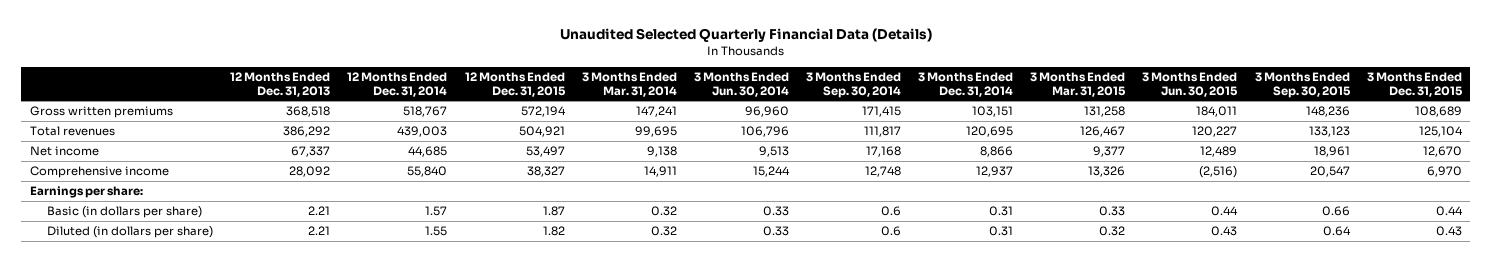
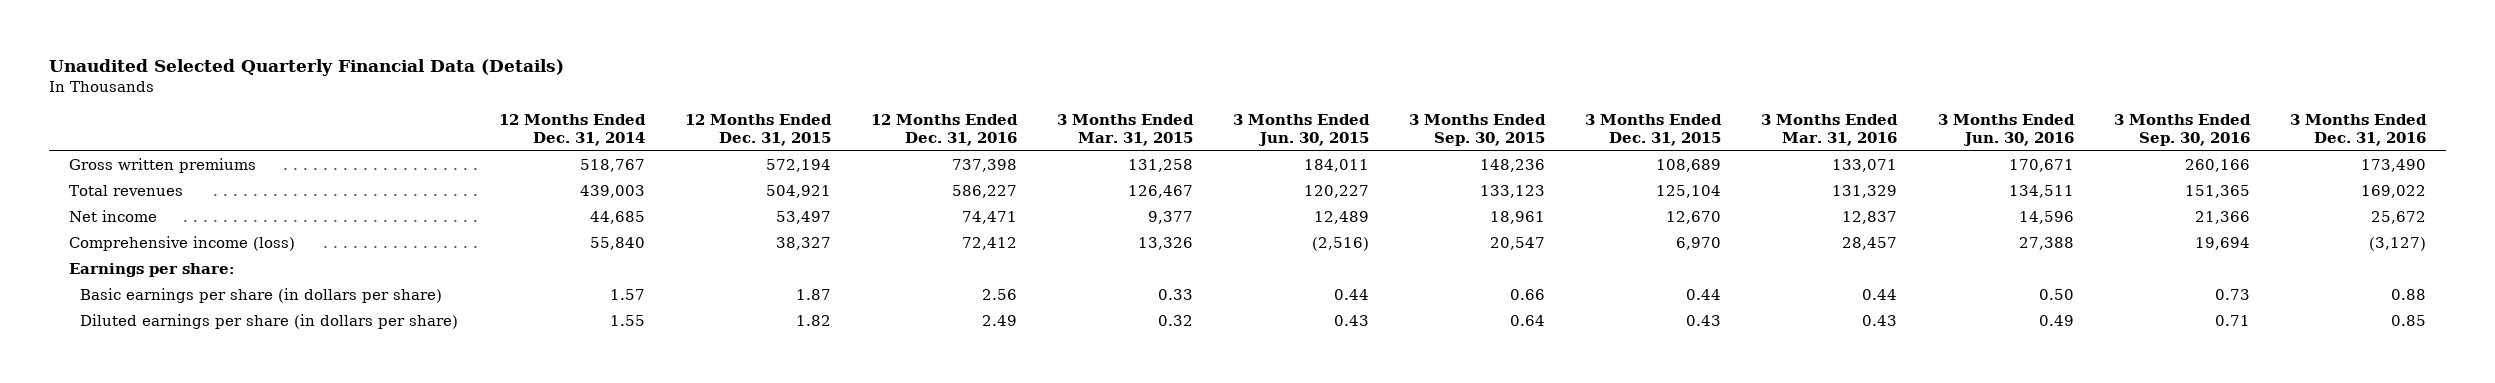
[230,71,331,97] 12 Months Ended Dec. 31, 2013 -> none
[581,71,677,97] 3 Months Ended Mar. 31, 2014 -> none
[693,71,789,97] 3 Months Ended Jun. 30, 2014 -> none
[806,71,902,98] 3 Months Ended Sep. 30, 2014 -> none
[918,71,1014,97] 3 Months Ended Dec. 31, 2014 -> none
none -> [870,114,1018,147] 12 Months Ended Dec. 31, 2016
none -> [1761,114,1899,147] 3 Months Ended Mar. 31, 2016
none -> [1937,114,2075,147] 3 Months Ended Jun. 30, 2016
none -> [2113,114,2251,147] 3 Months Ended Sep. 30, 2016
none -> [2289,114,2427,147] 3 Months Ended Dec. 31, 2016
[29,166,169,179] Comprehensive income -> [69,236,296,252] Comprehensive income (loss)
[47,206,203,219] Basic (in dollars per share) -> [80,288,443,304] Basic earnings per share (in dollars per share)
[47,226,214,239] Diluted (in dollars per share) -> [80,314,459,330] Diluted earnings per share (in dollars per share)

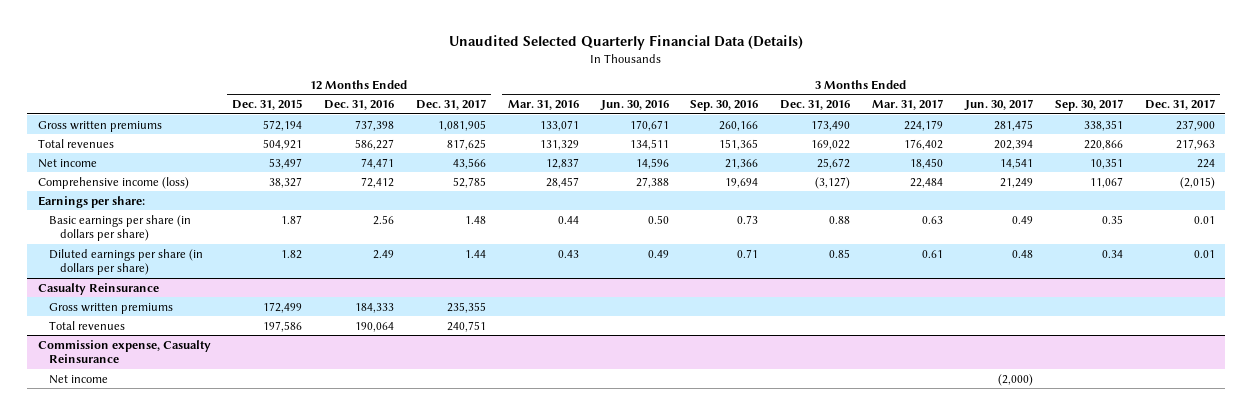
[498,114,646,147] 12 Months Ended Dec. 31, 2014 -> none
[1056,114,1194,147] 3 Months Ended Mar. 31, 2015 -> none
[1233,114,1371,147] 3 Months Ended Jun. 30, 2015 -> none
[1409,114,1547,147] 3 Months Ended Sep. 30, 2015 -> none
[1585,114,1723,147] 3 Months Ended Dec. 31, 2015 -> none
none -> [416,99,487,111] Dec. 31, 2017
none -> [872,99,944,111] Mar. 31, 2017
none -> [963,99,1033,112] Jun. 30, 2017
none -> [1054,99,1123,112] Sep. 30, 2017
none -> [1144,99,1215,111] Dec. 31, 2017
none -> [37,282,159,295] Casualty Reinsurance
none -> [48,302,173,314] Gross written premiums
none -> [48,320,125,330] Total revenues
none -> [37,339,211,364] Commission expense, Casualty Reinsurance
none -> [48,374,108,384] Net income

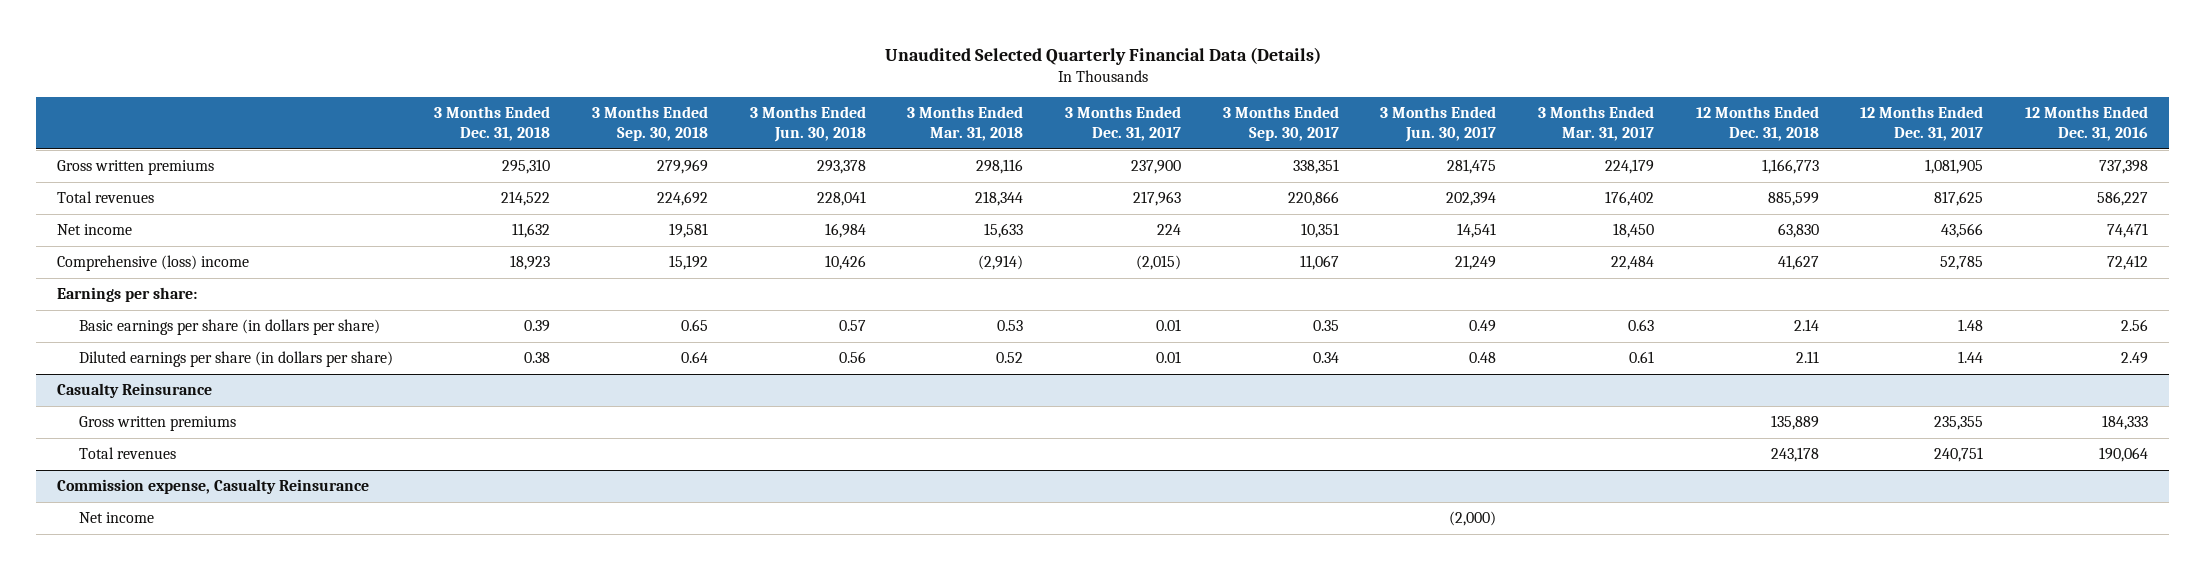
[232,99,303,111] Dec. 31, 2015 -> none
[507,100,579,111] Mar. 31, 2016 -> none
[599,100,669,112] Jun. 30, 2016 -> none
[690,100,759,112] Sep. 30, 2016 -> none
[780,100,851,111] Dec. 31, 2016 -> none
none -> [434,106,551,142] 3 Months Ended Dec. 31, 2018
none -> [592,106,709,142] 3 Months Ended Sep. 30, 2018
none -> [749,106,866,143] 3 Months Ended Jun. 30, 2018
none -> [907,106,1024,142] 3 Months Ended Mar. 31, 2018
none -> [1695,106,1819,142] 12 Months Ended Dec. 31, 2018
[37,176,189,189] Comprehensive income (loss) -> [57,255,250,272] Comprehensive (loss) income

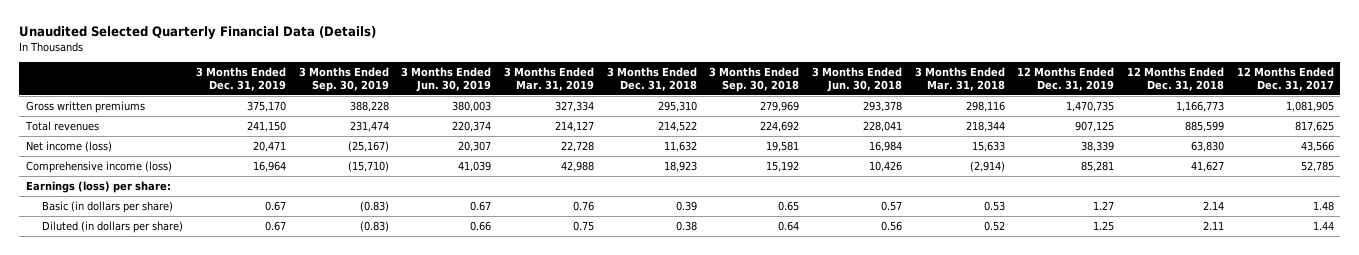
[1065,106,1182,142] 3 Months Ended Dec. 31, 2017 -> none
[1222,106,1339,142] 3 Months Ended Sep. 30, 2017 -> none
[1380,106,1497,143] 3 Months Ended Jun. 30, 2017 -> none
[1538,106,1655,142] 3 Months Ended Mar. 31, 2017 -> none
[2025,106,2149,142] 12 Months Ended Dec. 31, 2016 -> none
none -> [195,66,286,91] 3 Months Ended Dec. 31, 2019
none -> [298,66,389,92] 3 Months Ended Sep. 30, 2019
none -> [401,66,492,92] 3 Months Ended Jun. 30, 2019
none -> [503,66,594,91] 3 Months Ended Mar. 31, 2019
none -> [1017,66,1115,91] 12 Months Ended Dec. 31, 2019
[57,383,213,399] Casualty Reinsurance -> none
[78,416,236,432] Gross written premiums -> none
[78,447,176,460] Total revenues -> none
[57,479,370,495] Commission expense, Casualty Reinsurance -> none
[78,512,154,524] Net income -> none
[57,224,133,236] Net income -> [25,140,112,152] Net income (loss)
[57,255,250,272] Comprehensive (loss) income -> [25,160,172,173] Comprehensive income (loss)
[57,287,198,303] Earnings per share: -> [25,180,171,193] Earnings (loss) per share:
[78,319,380,336] Basic earnings per share (in dollars per share) -> [42,200,174,213] Basic (in dollars per share)
[78,351,393,368] Diluted earnings per share (in dollars per share) -> [42,220,184,233] Diluted (in dollars per share)

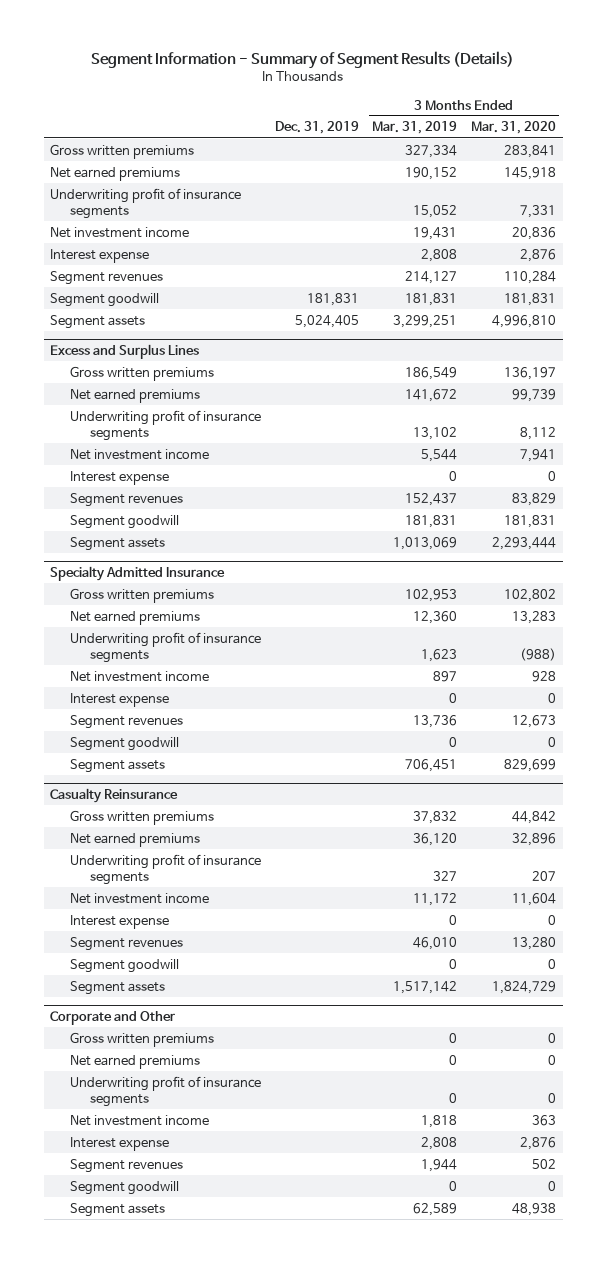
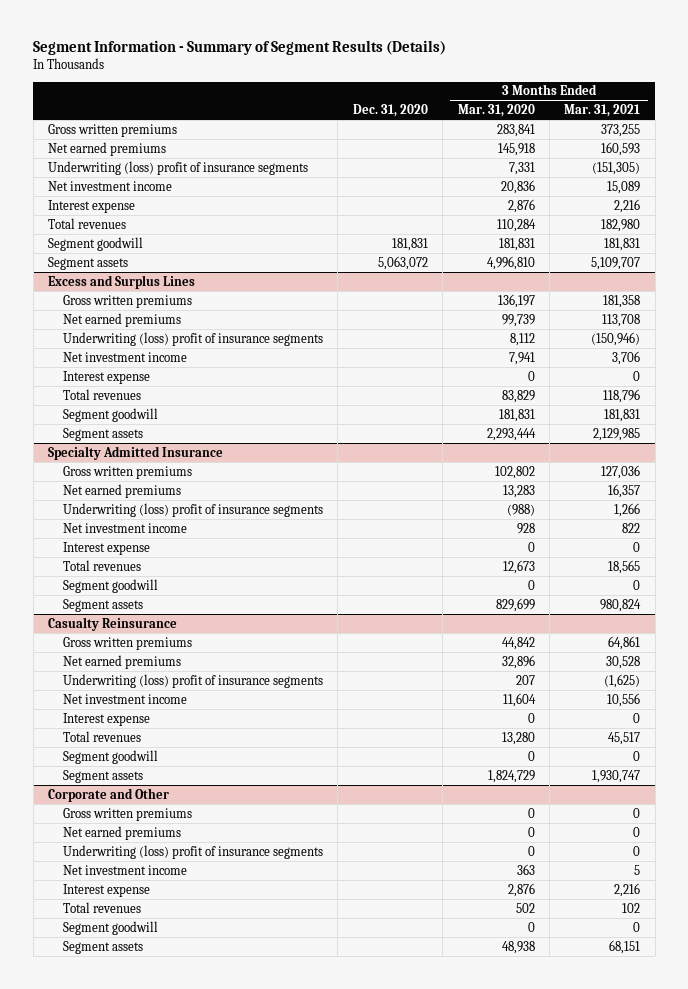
[274,121,359,135] Dec. 31, 2019 -> none
[372,121,458,135] Mar. 31, 2019 -> none
none -> [352,104,428,118] Dec. 31, 2020
none -> [564,104,641,118] Mar. 31, 2021
[50,187,242,220] Underwriting profit of insurance segments -> [47,160,308,175] Underwriting (loss) profit of insurance segments
[50,270,164,285] Segment revenues -> [47,217,126,229] Total revenues
[70,409,262,442] Underwriting profit of insurance segments -> [63,331,324,346] Underwriting (loss) profit of insurance segments
[70,492,184,507] Segment revenues -> [63,388,142,400] Total revenues
[70,631,262,664] Underwriting profit of insurance segments -> [63,502,324,517] Underwriting (loss) profit of insurance segments
[70,714,184,729] Segment revenues -> [63,559,142,571] Total revenues
[70,853,262,886] Underwriting profit of insurance segments -> [63,673,324,688] Underwriting (loss) profit of insurance segments
[70,936,184,951] Segment revenues -> [63,730,142,742] Total revenues
[70,1075,262,1108] Underwriting profit of insurance segments -> [63,844,324,859] Underwriting (loss) profit of insurance segments
[70,1158,184,1173] Segment revenues -> [63,901,142,913] Total revenues

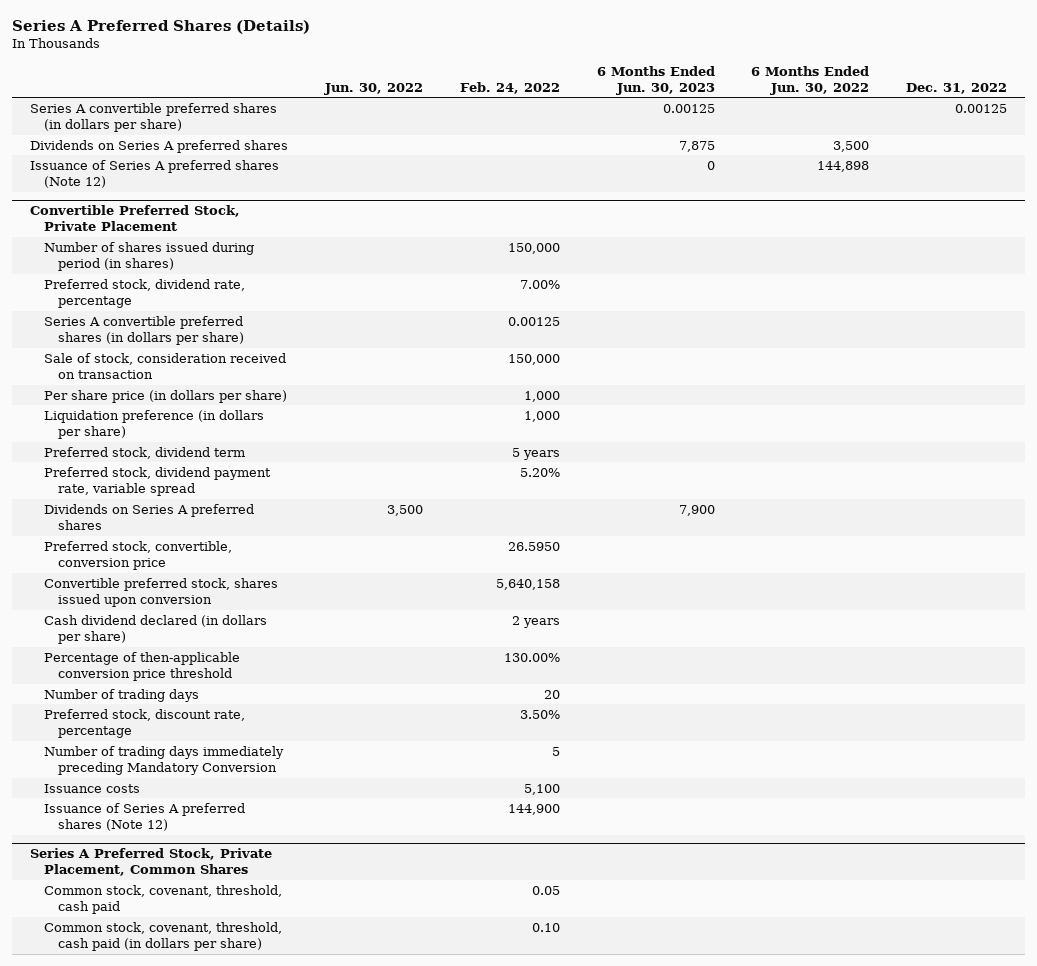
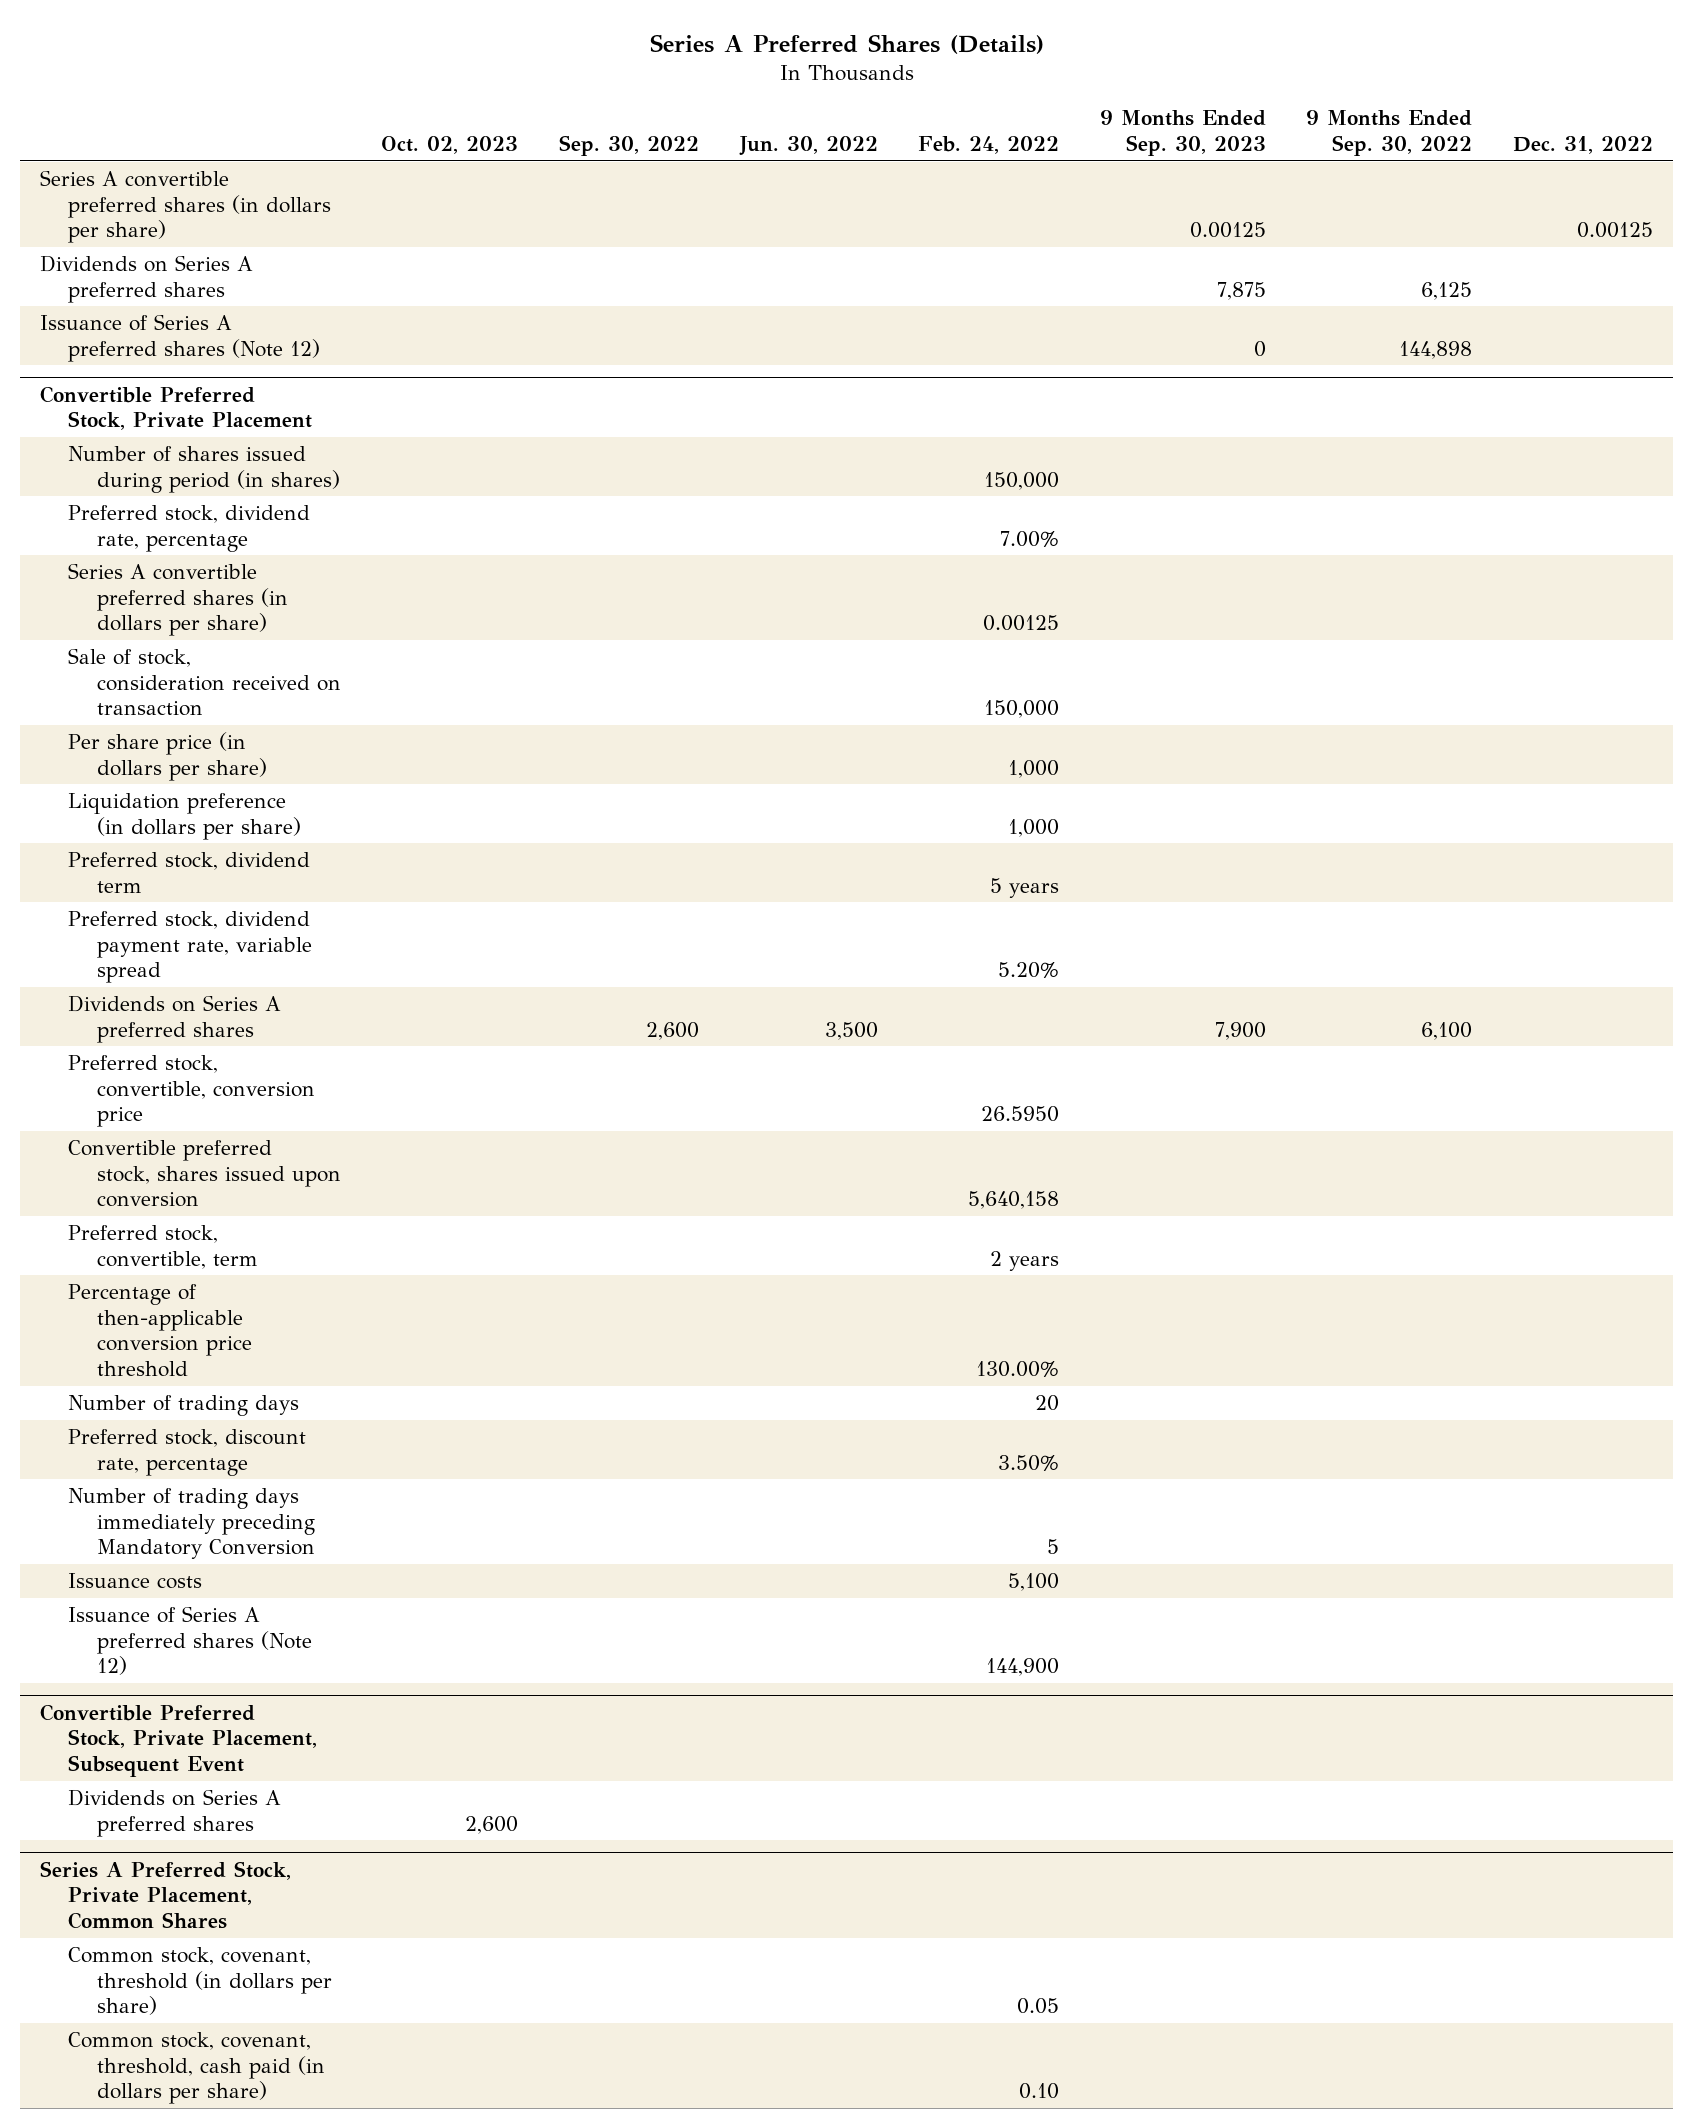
[596,65,715,95] 6 Months Ended Jun. 30, 2023 -> none
[751,65,870,95] 6 Months Ended Jun. 30, 2022 -> none
none -> [381,135,519,154] Oct. 02, 2023
none -> [558,134,699,156] Sep. 30, 2022
none -> [1099,110,1266,156] 9 Months Ended Sep. 30, 2023
none -> [1306,110,1473,156] 9 Months Ended Sep. 30, 2022
[44,614,268,645] Cash dividend declared (in dollars per share) -> [68,1225,258,1269] Preferred stock, convertible, term
none -> [40,1703,318,1778] Convertible Preferred Stock, Private Placement, Subsequent Event
none -> [68,1789,282,1837] Dividends on Series A preferred shares
[44,884,283,915] Common stock, covenant, threshold, cash paid -> [68,1947,332,2016] Common stock, covenant, threshold (in dollars per share)

